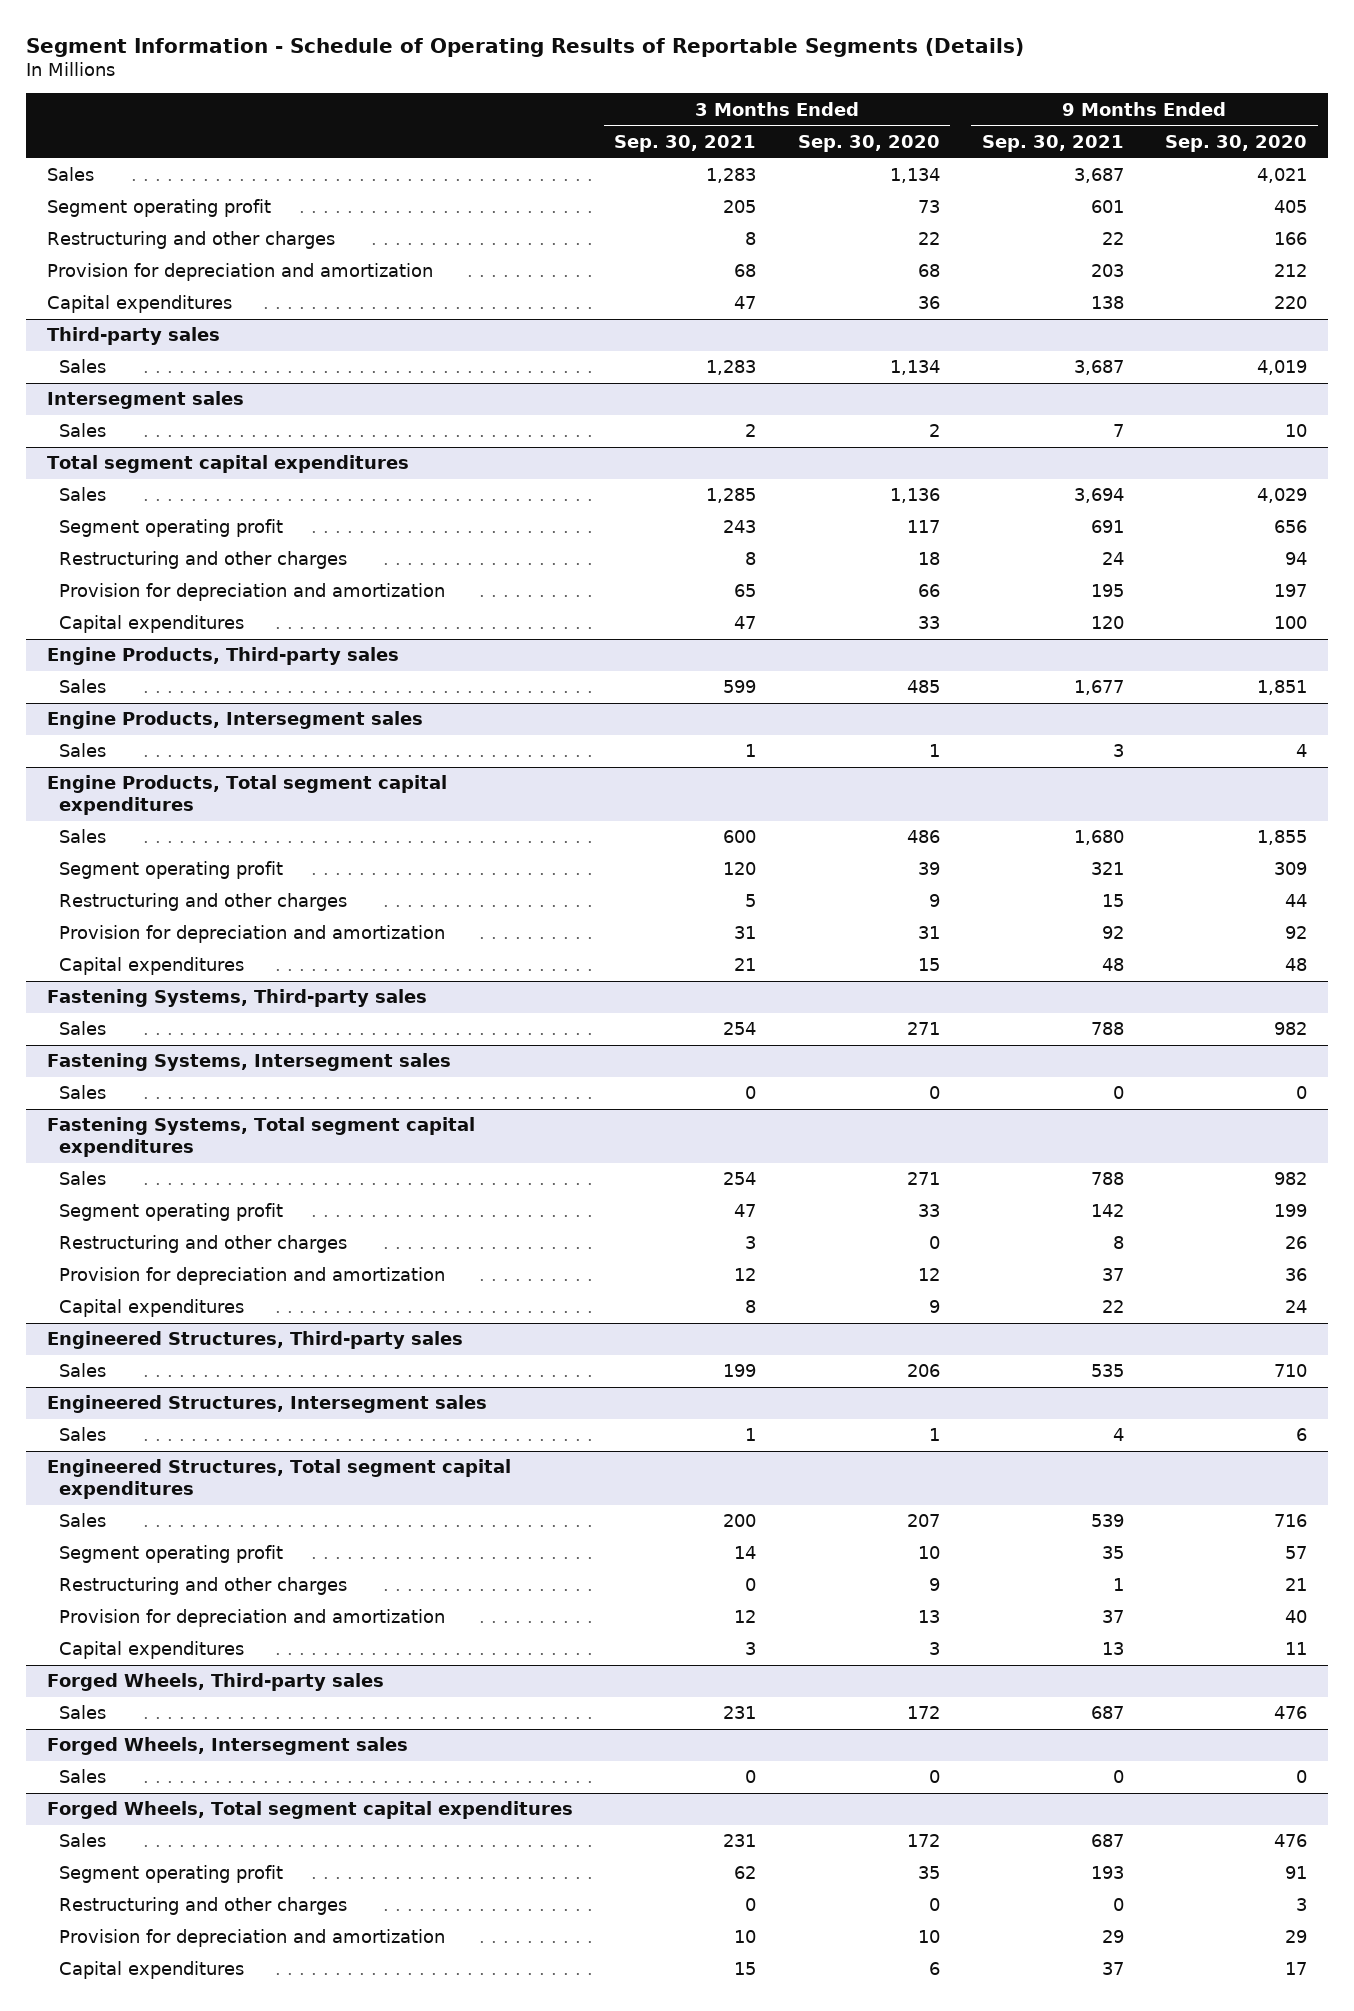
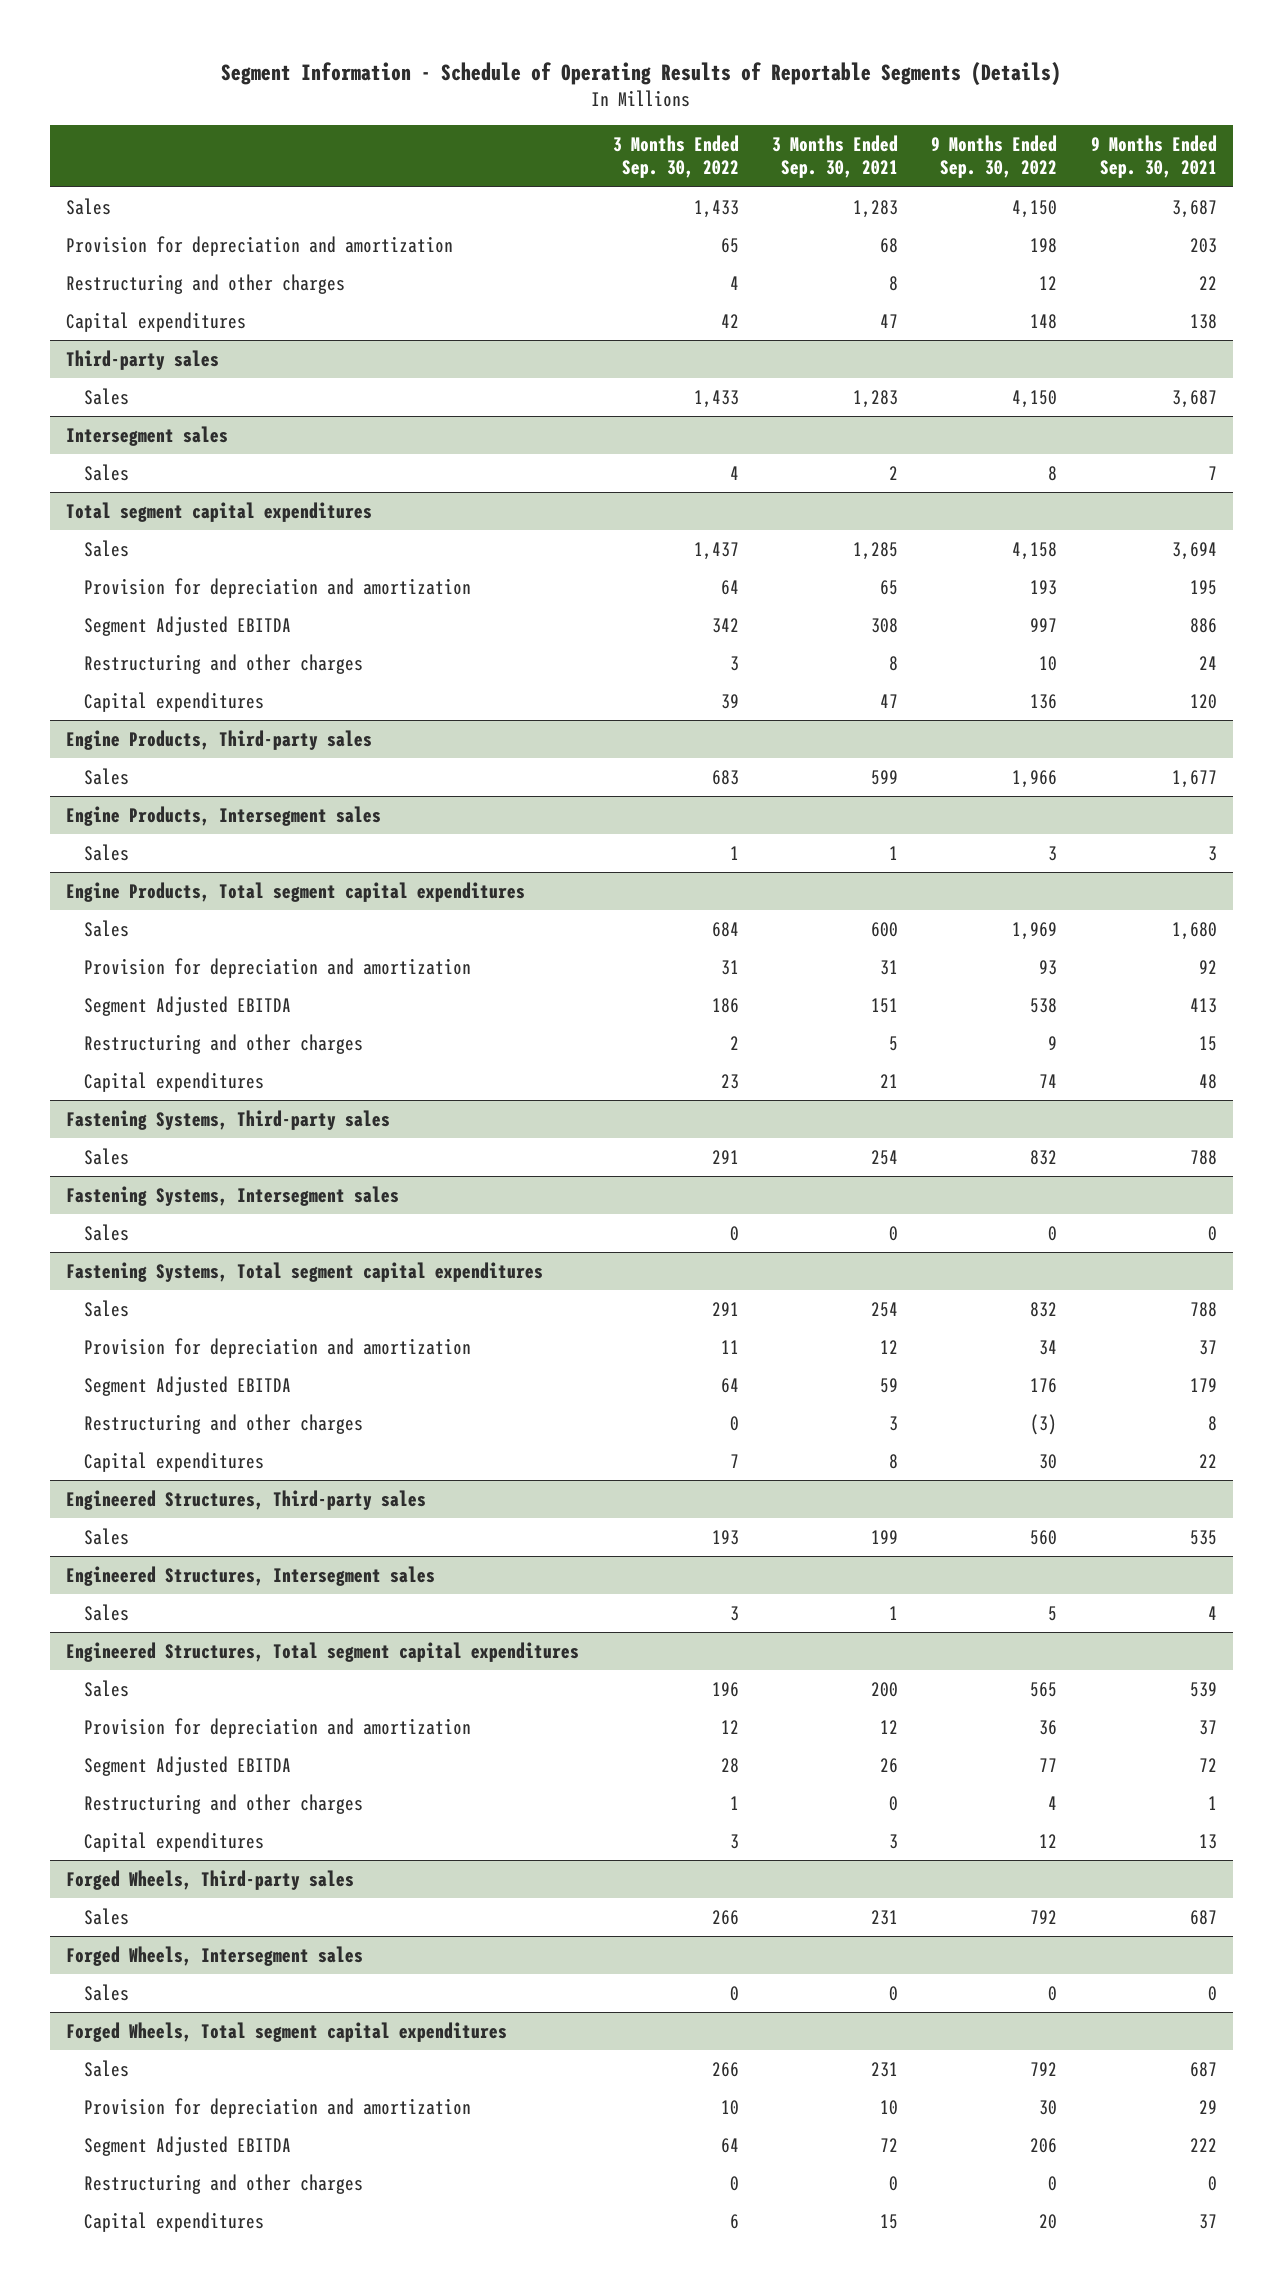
[797,135,940,153] Sep. 30, 2020 -> none
[1165,135,1308,153] Sep. 30, 2020 -> none
none -> [612,135,739,179] 3 Months Ended Sep. 30, 2022
none -> [931,135,1058,179] 9 Months Ended Sep. 30, 2022
[46,199,271,218] Segment operating profit -> none
[46,231,335,250] Restructuring and other charges -> [66,273,346,294] Restructuring and other charges
[59,519,284,538] Segment operating profit -> none
none -> [83,615,291,636] Segment Adjusted EBITDA
[59,551,348,570] Restructuring and other charges -> [83,653,363,674] Restructuring and other charges
[59,861,284,880] Segment operating profit -> none
none -> [83,995,291,1016] Segment Adjusted EBITDA
[59,893,348,912] Restructuring and other charges -> [83,1033,363,1054] Restructuring and other charges
[59,1203,284,1222] Segment operating profit -> none
none -> [83,1375,291,1396] Segment Adjusted EBITDA
[59,1235,348,1254] Restructuring and other charges -> [83,1413,363,1434] Restructuring and other charges
[59,1545,284,1564] Segment operating profit -> none
none -> [83,1755,291,1776] Segment Adjusted EBITDA
[59,1577,348,1596] Restructuring and other charges -> [83,1793,363,1814] Restructuring and other charges
[59,1865,284,1884] Segment operating profit -> none
none -> [83,2135,291,2156] Segment Adjusted EBITDA
[59,1897,348,1916] Restructuring and other charges -> [83,2173,363,2194] Restructuring and other charges

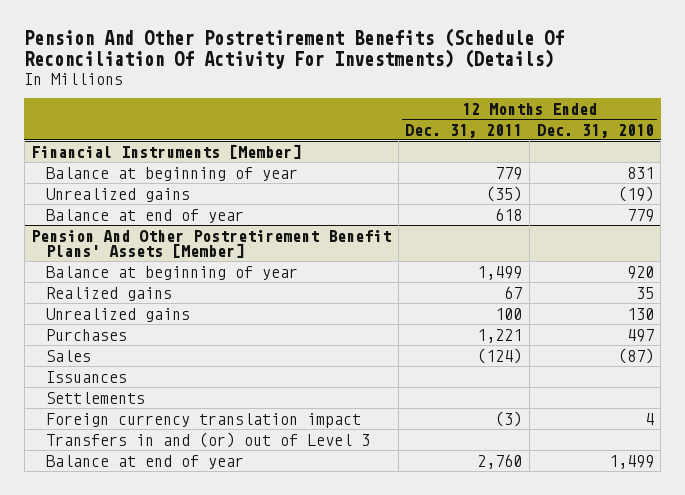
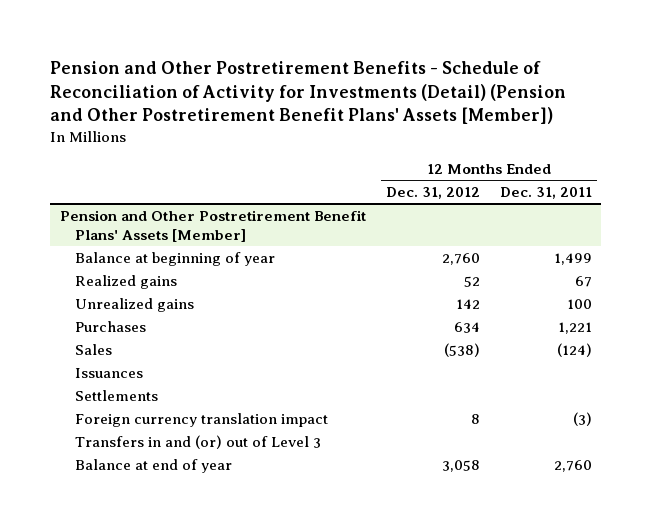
[24,28,565,70] Pension And Other Postretirement Benefits (Schedule Of Reconciliation Of Activity For Investments) (Details) -> [50,60,567,125] Pension and Other Postretirement Benefits - Schedule of Reconciliation of Activity for Investments (Detail) (Pension and Other Postretirement Benefit Plans' Assets [Member])
[536,123,654,138] Dec. 31, 2010 -> none
none -> [385,186,480,199] Dec. 31, 2012
[31,143,302,159] Financial Instruments [Member] -> none
[45,166,298,181] Balance at beginning of year -> none
[45,187,190,202] Unrealized gains -> none
[45,208,244,223] Balance at end of year -> none
[31,229,392,259] Pension And Other Postretirement Benefit Plans' Assets [Member] -> [60,209,367,243] Pension and Other Postretirement Benefit Plans' Assets [Member]

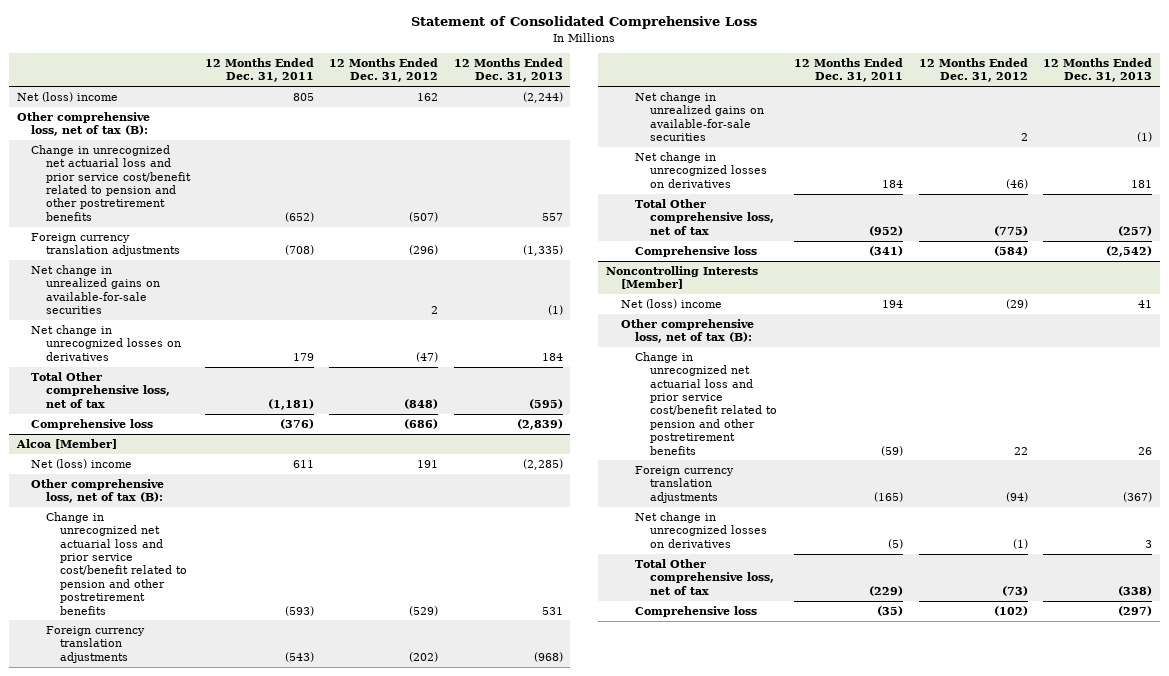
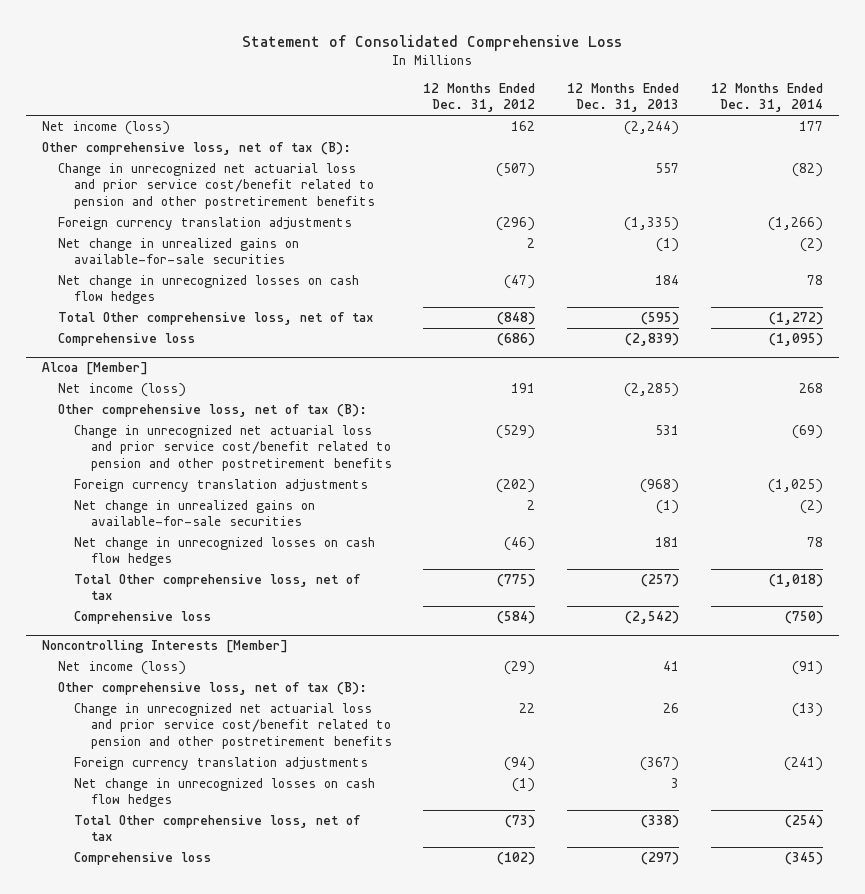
[205,57,315,83] 12 Months Ended Dec. 31, 2011 -> none
none -> [710,82,823,113] 12 Months Ended Dec. 31, 2014
[16,92,118,103] Net (loss) income -> [41,120,170,135] Net income (loss)
[31,325,181,361] Net change in unrecognized losses on derivatives -> [58,274,360,305] Net change in unrecognized losses on cash flow hedges
[31,459,133,470] Net (loss) income -> [58,382,187,397] Net income (loss)
[635,152,767,188] Net change in unrecognized losses on derivatives -> [74,536,376,567] Net change in unrecognized losses on cash flow hedges
[620,299,722,310] Net (loss) income -> [58,660,187,675] Net income (loss)
[635,512,767,548] Net change in unrecognized losses on derivatives -> [74,777,376,808] Net change in unrecognized losses on cash flow hedges

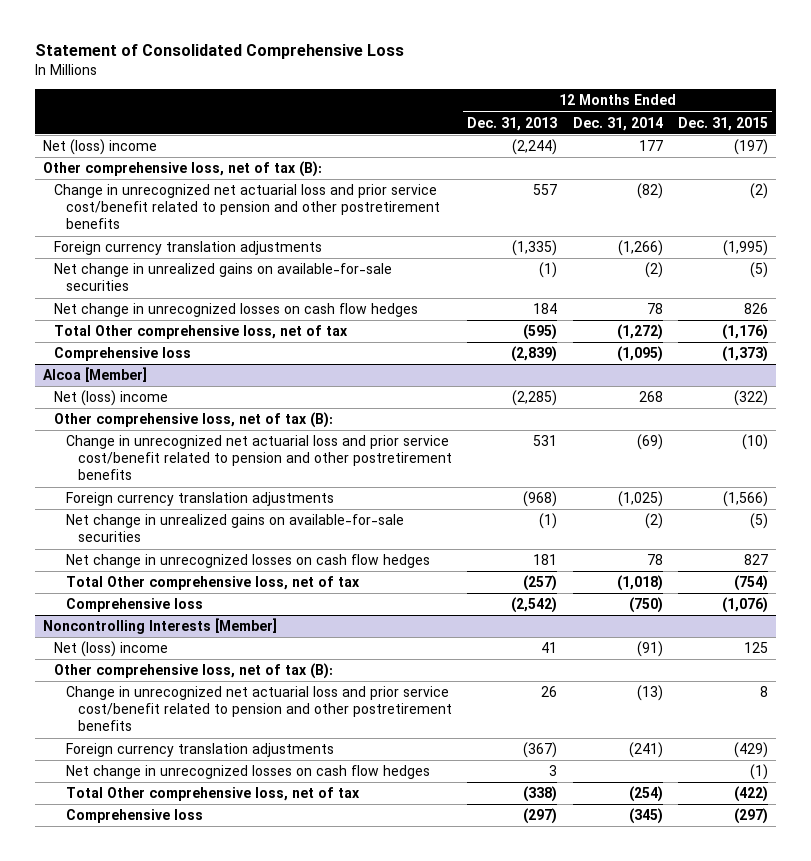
[423,82,536,113] 12 Months Ended Dec. 31, 2012 -> none
none -> [678,116,769,131] Dec. 31, 2015
[41,120,170,135] Net income (loss) -> [42,139,157,156] Net (loss) income
[58,382,187,397] Net income (loss) -> [54,390,169,407] Net (loss) income
[58,660,187,675] Net income (loss) -> [54,641,169,658] Net (loss) income

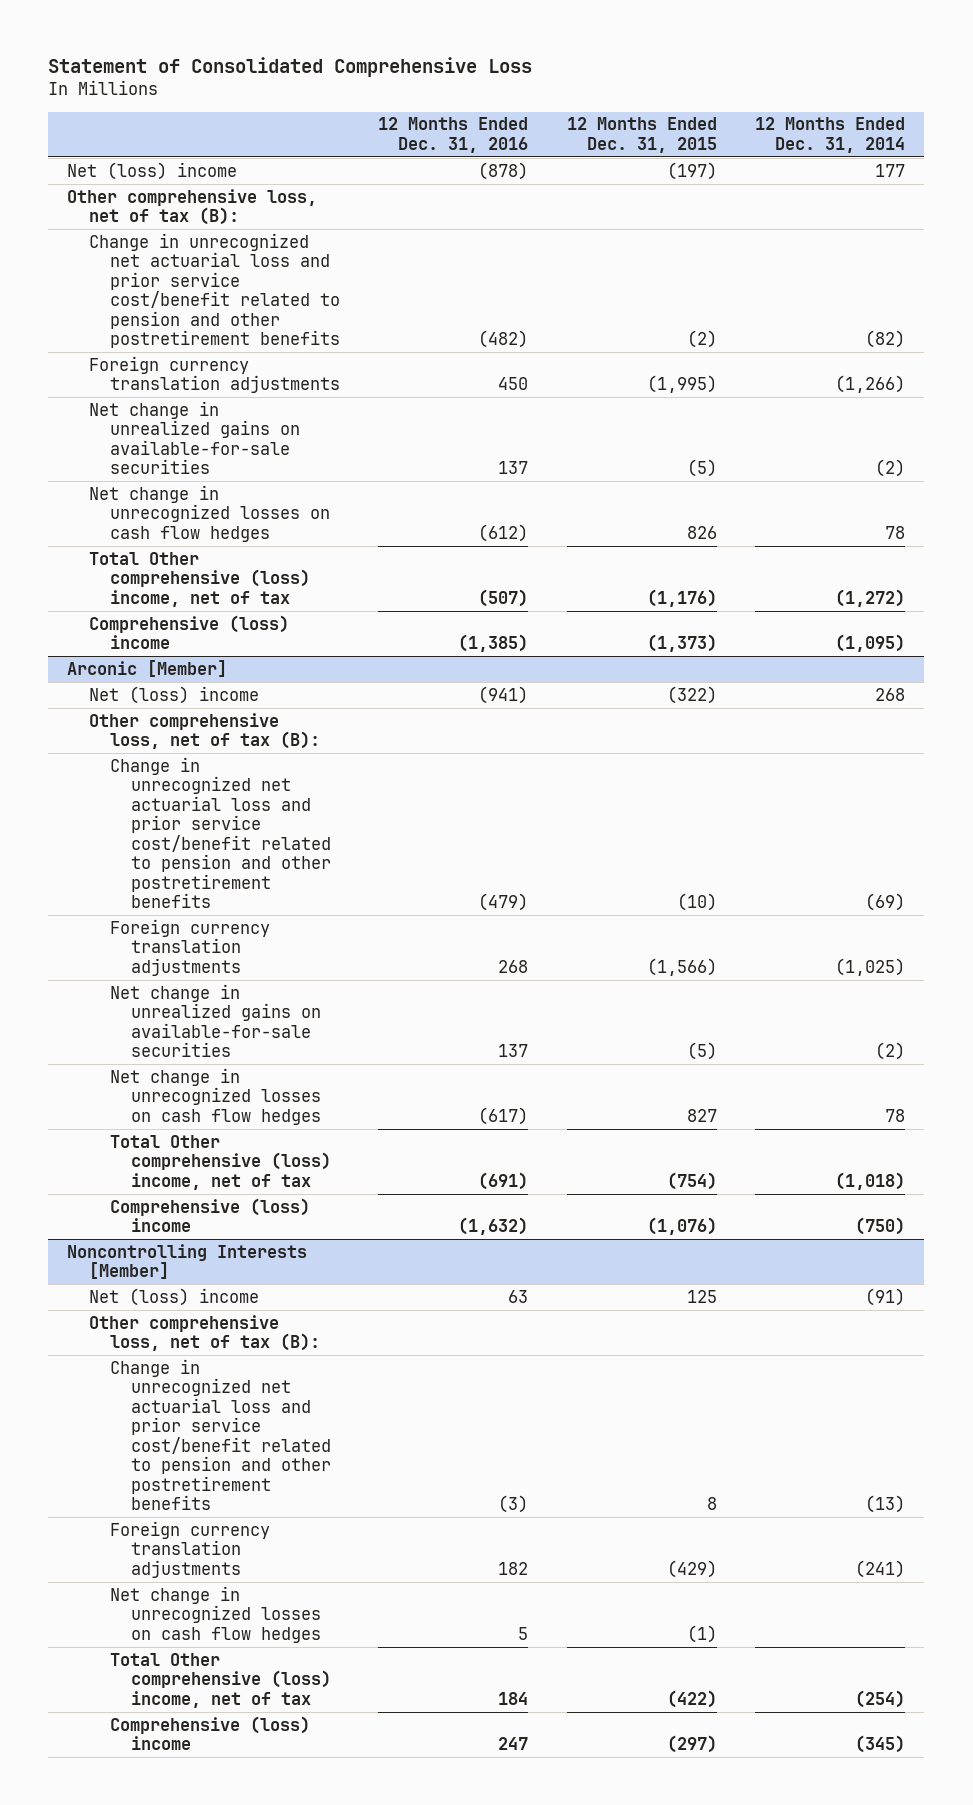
[467,116,558,131] Dec. 31, 2013 -> none
none -> [378,117,529,153] 12 Months Ended Dec. 31, 2016
[54,325,349,340] Total Other comprehensive loss, net of tax -> [88,551,311,607] Total Other comprehensive (loss) income, net of tax
[54,347,192,362] Comprehensive loss -> [88,614,289,650] Comprehensive (loss) income
[42,367,147,383] Alcoa [Member] -> [67,659,228,677] Arconic [Member]
[65,576,360,591] Total Other comprehensive loss, net of tax -> [110,1134,332,1190] Total Other comprehensive (loss) income, net of tax
[65,598,203,613] Comprehensive loss -> [110,1197,311,1233] Comprehensive (loss) income
[65,787,360,802] Total Other comprehensive loss, net of tax -> [110,1652,332,1708] Total Other comprehensive (loss) income, net of tax
[65,809,203,824] Comprehensive loss -> [110,1715,311,1751] Comprehensive (loss) income

